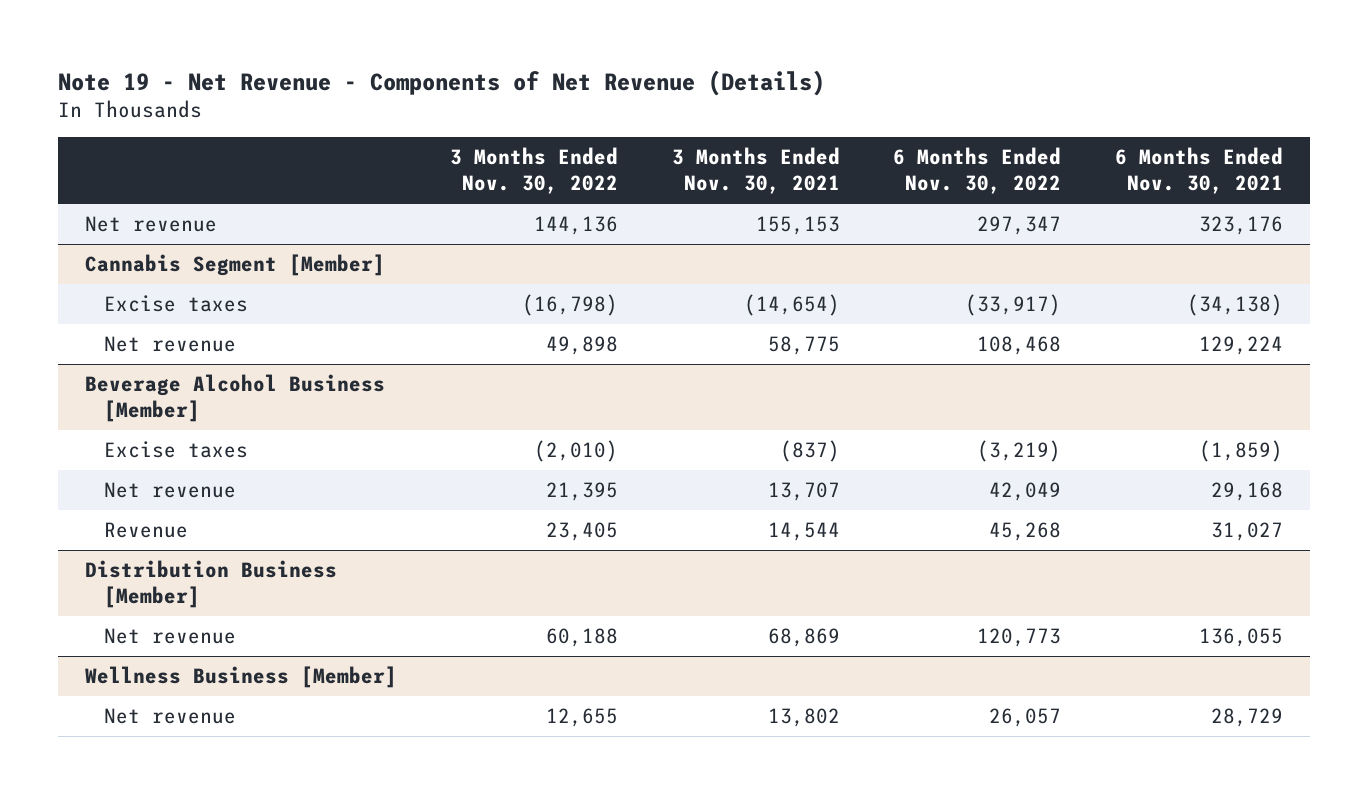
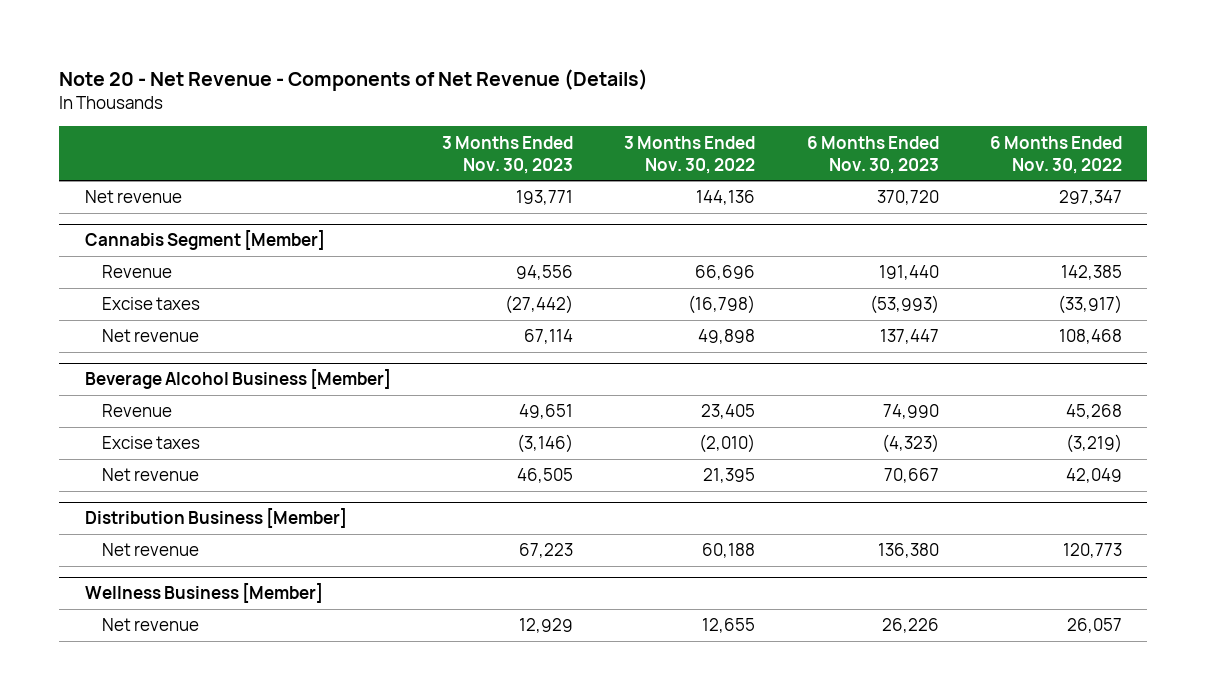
[58,69,826,96] Note 19 - Net Revenue - Components of Net Revenue (Details) -> [59,69,649,92] Note 20 - Net Revenue - Components of Net Revenue (Details)
[671,147,840,195] 3 Months Ended Nov. 30, 2021 -> none
[1114,147,1283,195] 6 Months Ended Nov. 30, 2021 -> none
none -> [442,135,574,174] 3 Months Ended Nov. 30, 2023
none -> [806,135,939,174] 6 Months Ended Nov. 30, 2023
none -> [102,265,173,279] Revenue
[103,522,188,539] Revenue -> [102,404,173,418] Revenue

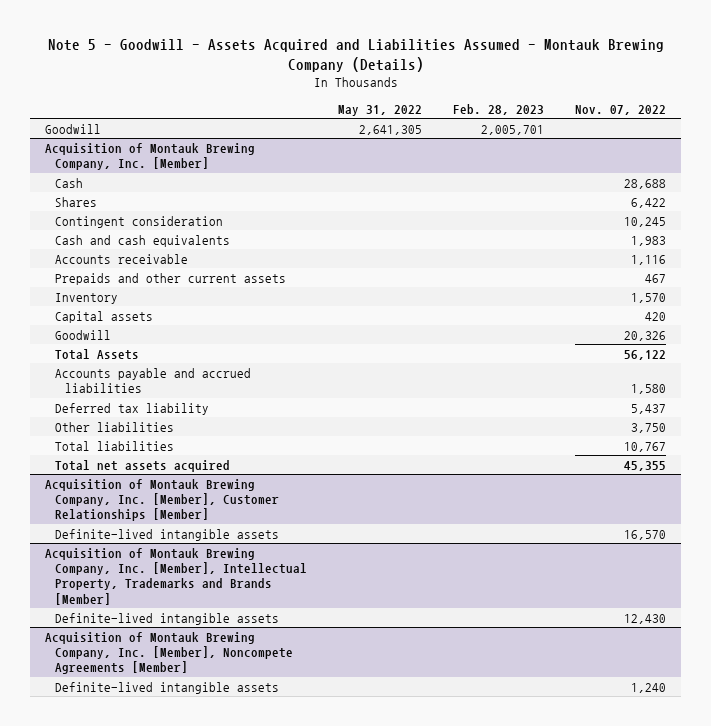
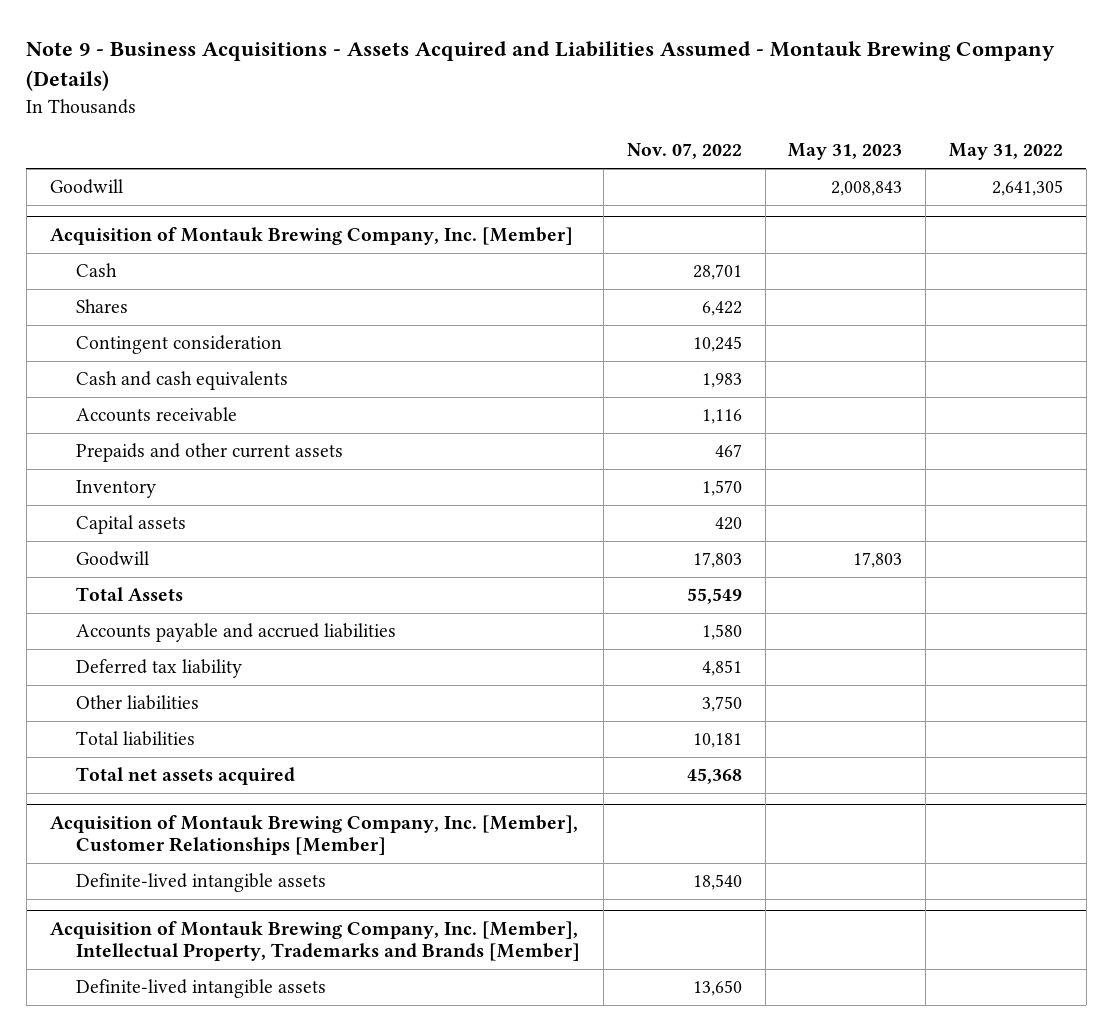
[47,39,664,73] Note 5 - Goodwill - Assets Acquired and Liabilities Assumed - Montauk Brewing Company (Details) -> [26,41,1056,92] Note 9 - Business Acquisitions - Assets Acquired and Liabilities Assumed - Montauk Brewing Company (Details)
[452,103,544,115] Feb. 28, 2023 -> none
none -> [788,143,903,161] May 31, 2023
[623,178,666,189] 28,688 -> [692,264,742,281] 28,701
[623,330,666,341] 20,326 -> [692,552,742,569] 17,803
[623,349,666,360] 56,122 -> [686,588,742,605] 55,549
[630,403,666,414] 5,437 -> [701,660,742,677] 4,851
[623,441,666,452] 10,767 -> [692,733,742,749] 10,181
[623,460,666,471] 45,355 -> [686,768,742,785] 45,368
[623,529,666,540] 16,570 -> [692,874,742,891] 18,540
[45,631,293,675] Acquisition of Montauk Brewing Company, Inc. [Member], Noncompete Agreements [Member] -> none
[54,681,279,694] Definite-lived intangible assets -> none
[623,613,666,624] 12,430 -> [692,980,742,997] 13,650

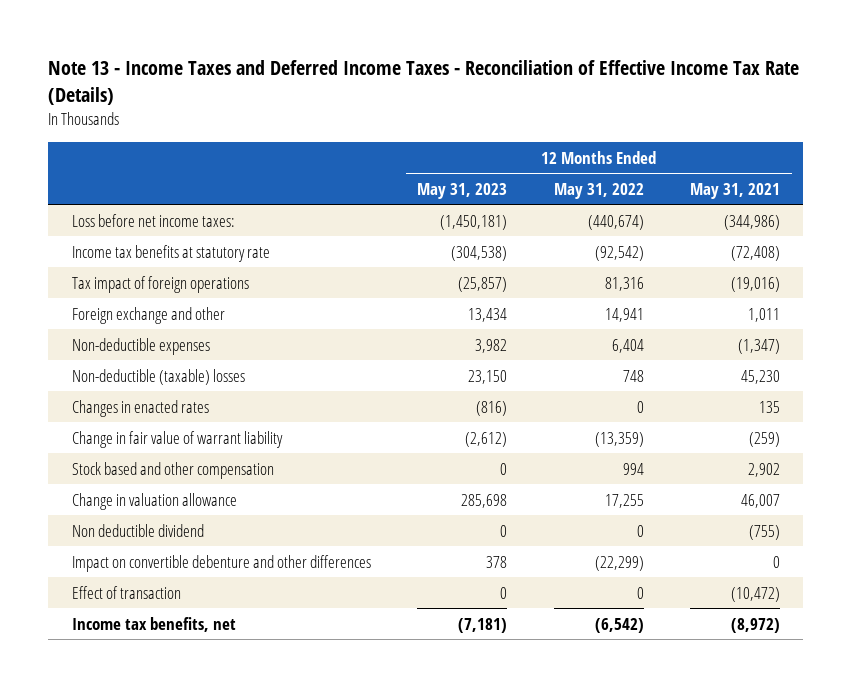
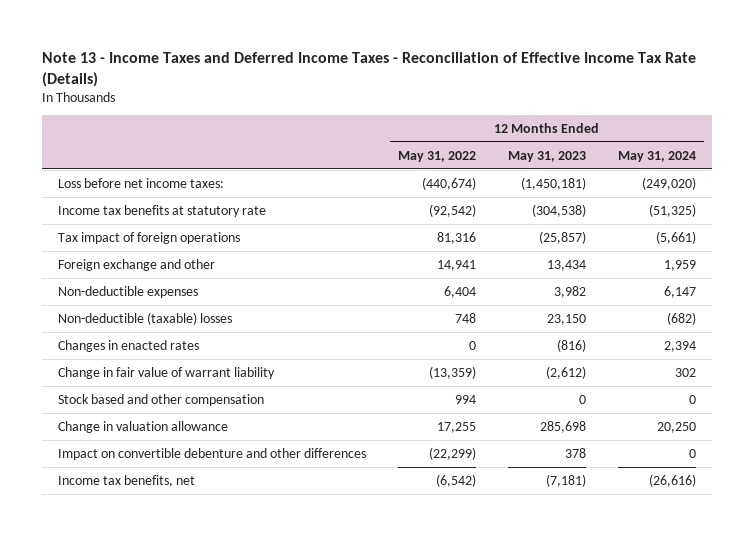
[690,182,781,199] May 31, 2021 -> none
none -> [618,150,697,162] May 31, 2024
[71,523,204,537] Non deductible dividend -> none
[71,585,181,599] Effect of transaction -> none

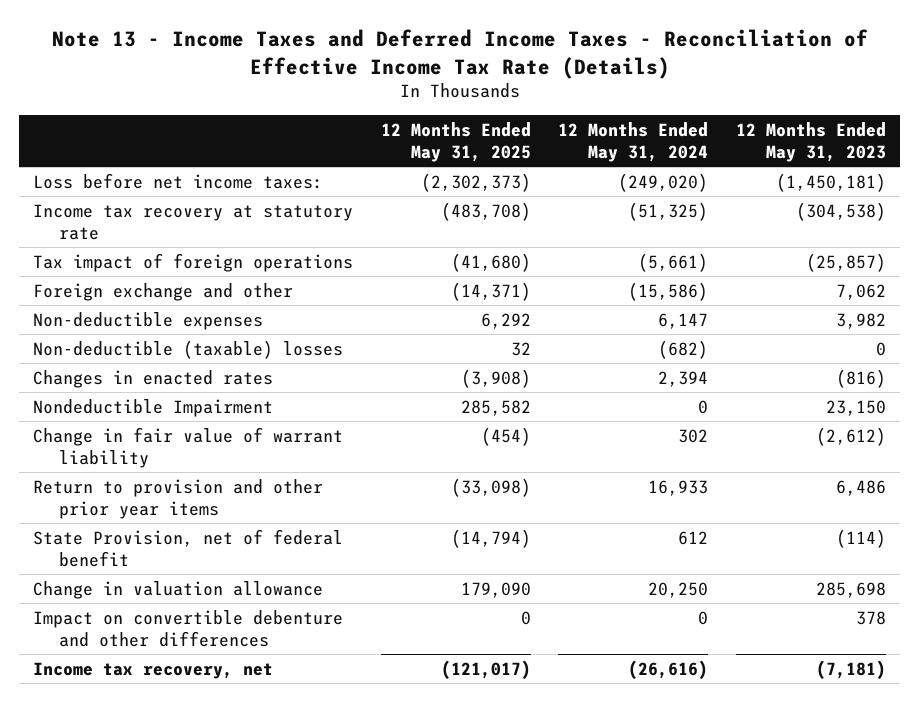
[398,150,477,162] May 31, 2022 -> none
none -> [380,121,531,162] 12 Months Ended May 31, 2025
[58,204,267,217] Income tax benefits at statutory rate -> [32,203,353,240] Income tax recovery at statutory rate
[547,259,587,271] 13,434 -> [836,283,887,300] 7,062
[664,259,697,271] 1,959 -> [628,281,709,301] (15,586)
[547,313,587,325] 23,150 -> [876,341,887,356] 0
none -> [32,398,273,417] Nondeductible Impairment
[58,393,265,406] Stock based and other compensation -> none
none -> [32,478,323,519] Return to provision and other prior year items
none -> [32,528,343,567] State Provision, net of federal benefit
[58,474,196,487] Income tax benefits, net -> [32,661,273,679] Income tax recovery, net

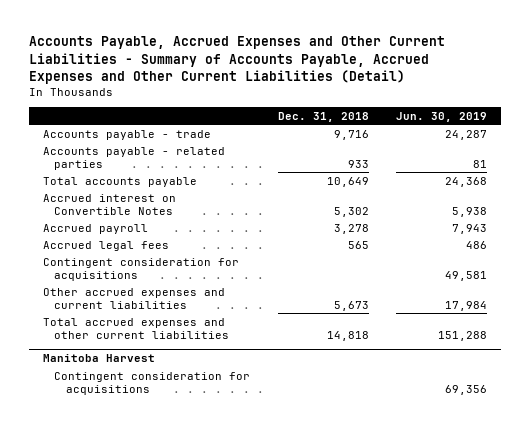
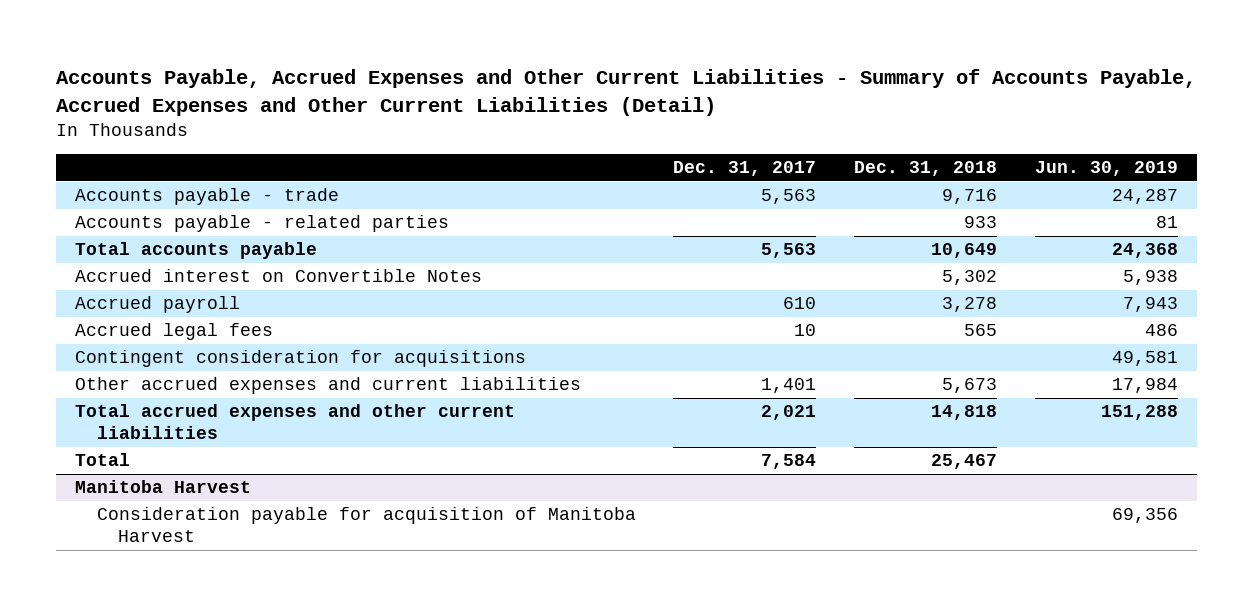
none -> [673,161,817,177] Dec. 31, 2017
none -> [74,453,130,467] Total
[54,371,251,395] Contingent consideration for acquisitions -> [96,507,636,542] Consideration payable for acquisition of Manitoba Harvest

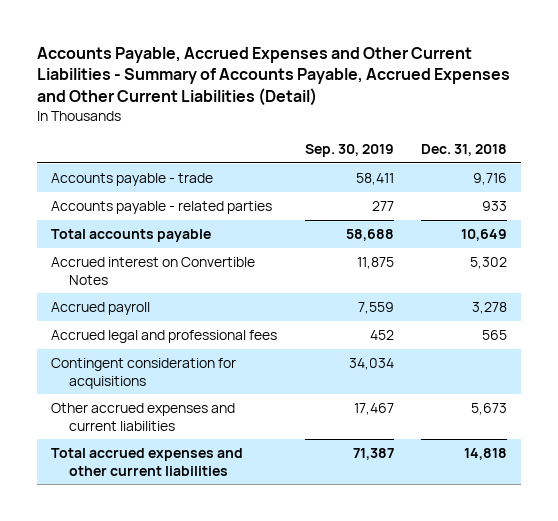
[673,161,817,177] Dec. 31, 2017 -> none
[1035,161,1179,177] Jun. 30, 2019 -> none
none -> [304,143,394,157] Sep. 30, 2019
[74,323,273,341] Accrued legal fees -> [50,329,277,343] Accrued legal and professional fees
[74,453,130,467] Total -> none
[74,480,251,494] Manitoba Harvest -> none
[96,507,636,542] Consideration payable for acquisition of Manitoba Harvest -> none

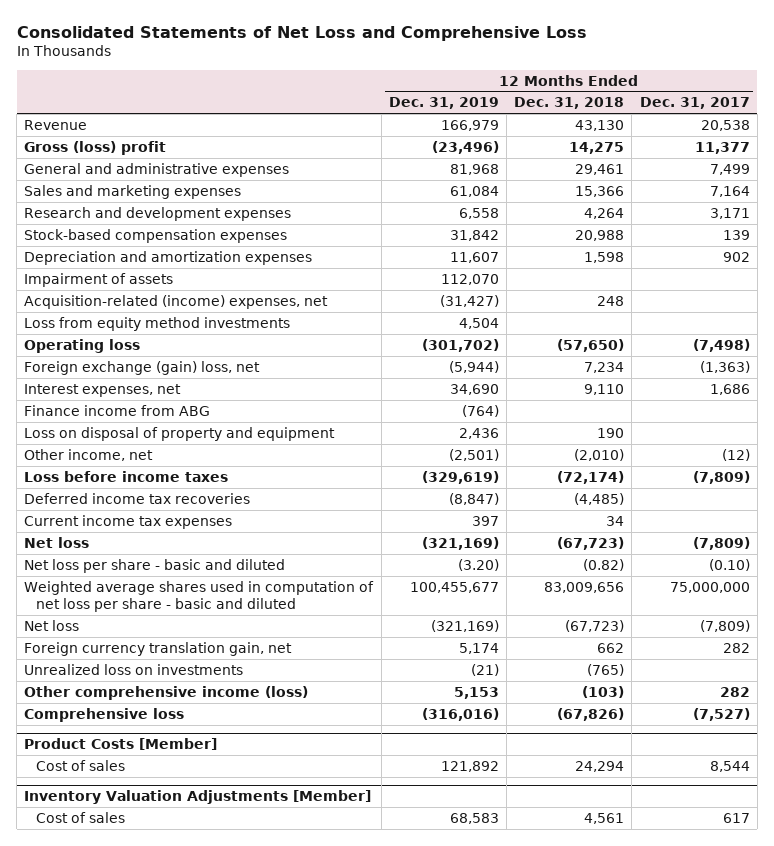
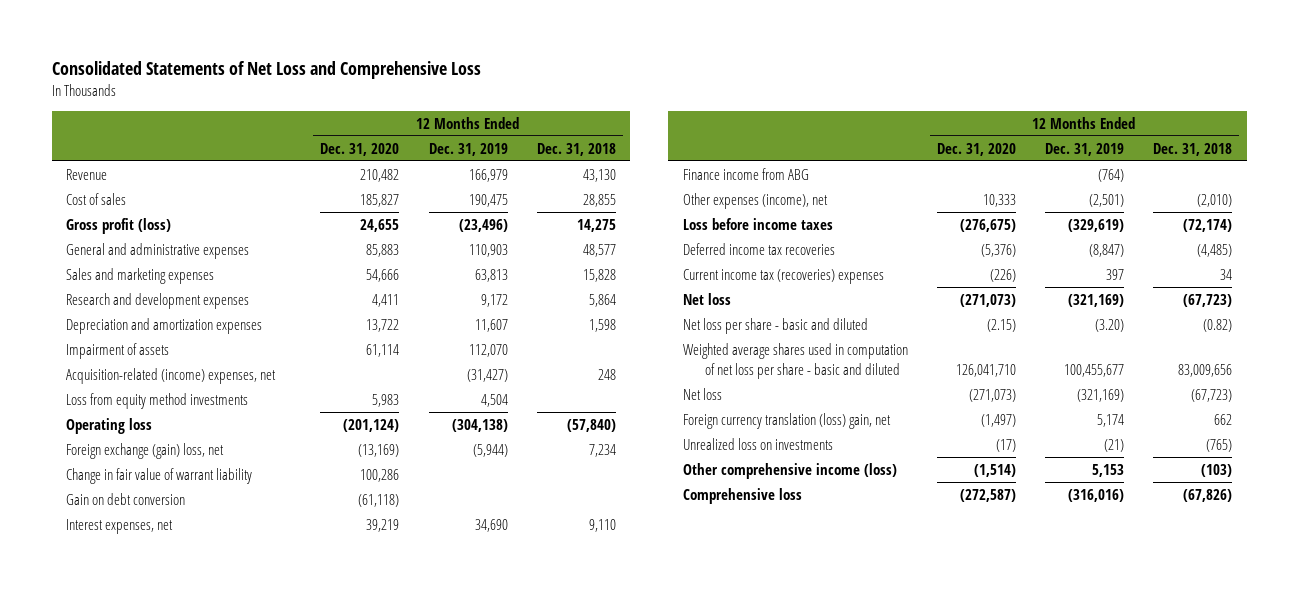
[639,97,750,110] Dec. 31, 2017 -> none
none -> [320,142,400,156] Dec. 31, 2020
[24,228,288,243] Stock-based compensation expenses -> none
none -> [66,192,127,205] Cost of sales
[24,140,167,155] Gross (loss) profit -> [66,217,172,234] Gross profit (loss)
[449,163,499,175] 81,968 -> [468,243,508,257] 110,903
[575,163,625,175] 29,461 -> [582,243,616,257] 48,577
[449,185,499,197] 61,084 -> [474,268,508,282] 63,813
[575,185,625,197] 15,366 -> [582,268,616,282] 15,828
[458,207,499,219] 6,558 -> [480,293,508,307] 9,172
[584,207,625,219] 4,264 -> [588,293,616,307] 5,864
[421,338,499,352] (301,702) -> [451,418,508,432] (304,138)
[557,338,625,352] (57,650) -> [566,418,616,432] (57,840)
none -> [66,467,253,484] Change in fair value of warrant liability
none -> [66,492,186,505] Gain on debt conversion
[24,426,336,441] Loss on disposal of property and equipment -> none
[24,448,154,461] Other income, net -> [682,192,828,209] Other expenses (income), net
[24,514,233,529] Current income tax expenses -> [682,268,884,284] Current income tax (recoveries) expenses
[24,641,293,656] Foreign currency translation gain, net -> [682,412,891,429] Foreign currency translation (loss) gain, net
[24,738,218,751] Product Costs [Member] -> none
[36,759,126,771] Cost of sales -> none
[24,790,372,805] Inventory Valuation Adjustments [Member] -> none
[36,811,126,823] Cost of sales -> none

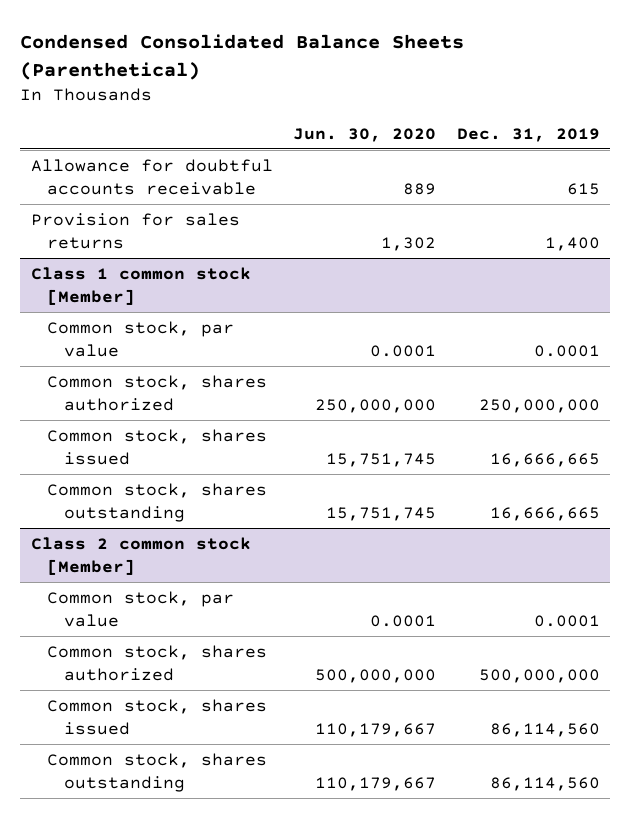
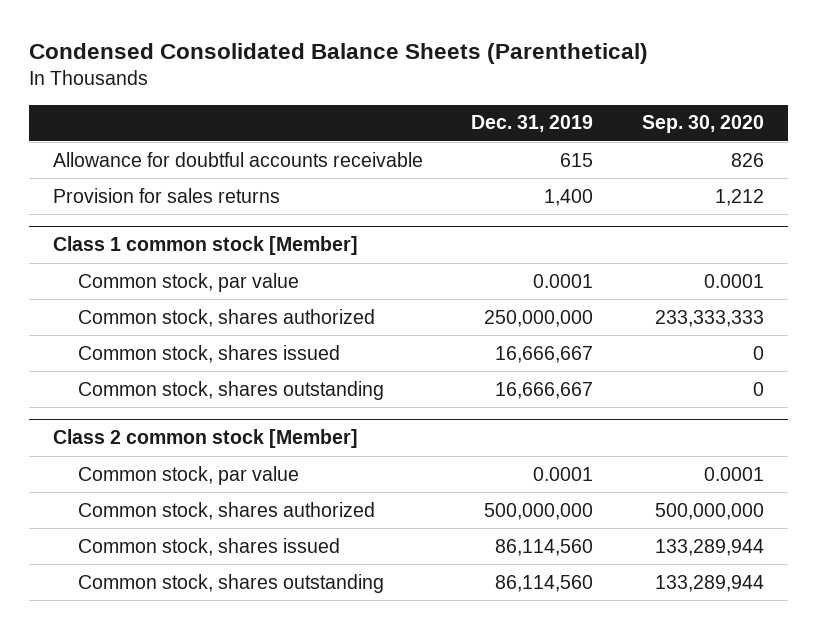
[293,127,437,142] Jun. 30, 2020 -> none
none -> [641,115,764,134] Sep. 30, 2020
[489,452,600,467] 16,666,665 -> [495,345,594,363] 16,666,667
[489,506,600,521] 16,666,665 -> [495,381,594,399] 16,666,667

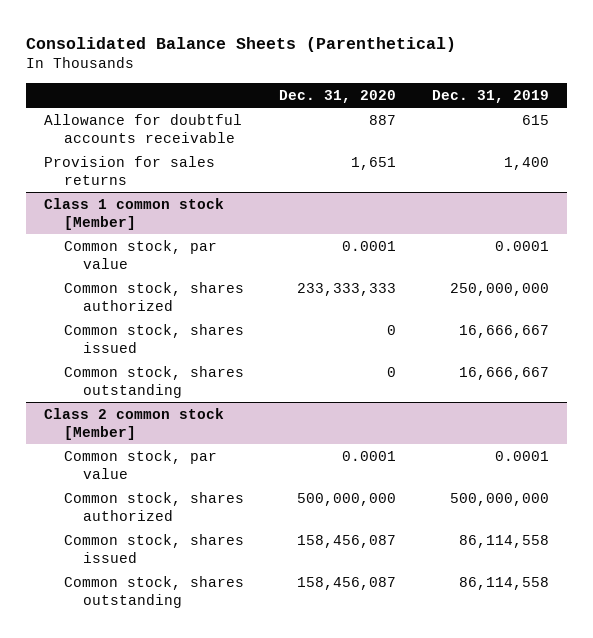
[28,42,648,64] Condensed Consolidated Balance Sheets (Parenthetical) -> [26,36,457,52] Consolidated Balance Sheets (Parenthetical)
[641,115,764,134] Sep. 30, 2020 -> none
none -> [279,89,397,103] Dec. 31, 2020
[495,538,594,556] 86,114,560 -> [459,535,550,549] 86,114,558
[495,574,594,592] 86,114,560 -> [459,577,550,591] 86,114,558

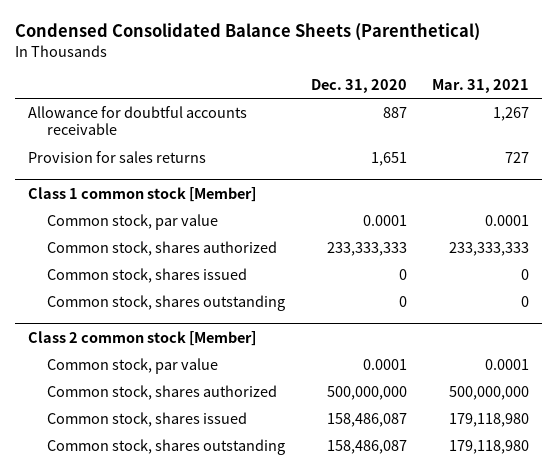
[26,36,457,52] Consolidated Balance Sheets (Parenthetical) -> [15,23,481,42] Condensed Consolidated Balance Sheets (Parenthetical)
[432,89,550,103] Dec. 31, 2019 -> none
none -> [432,78,530,93] Mar. 31, 2021
[297,535,397,549] 158,456,087 -> [326,412,407,427] 158,486,087
[297,577,397,591] 158,456,087 -> [326,439,407,454] 158,486,087

